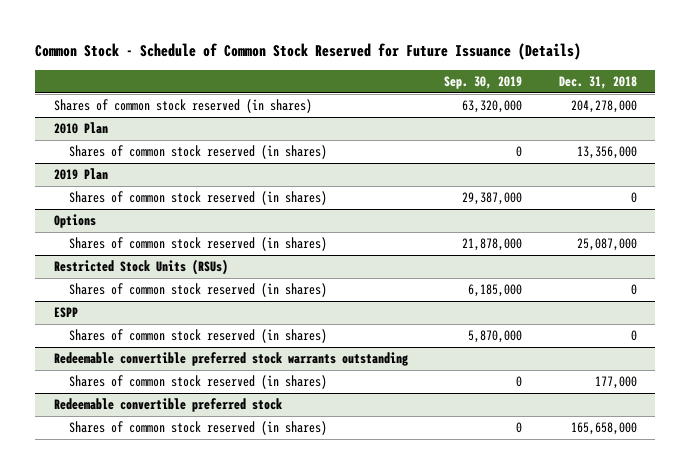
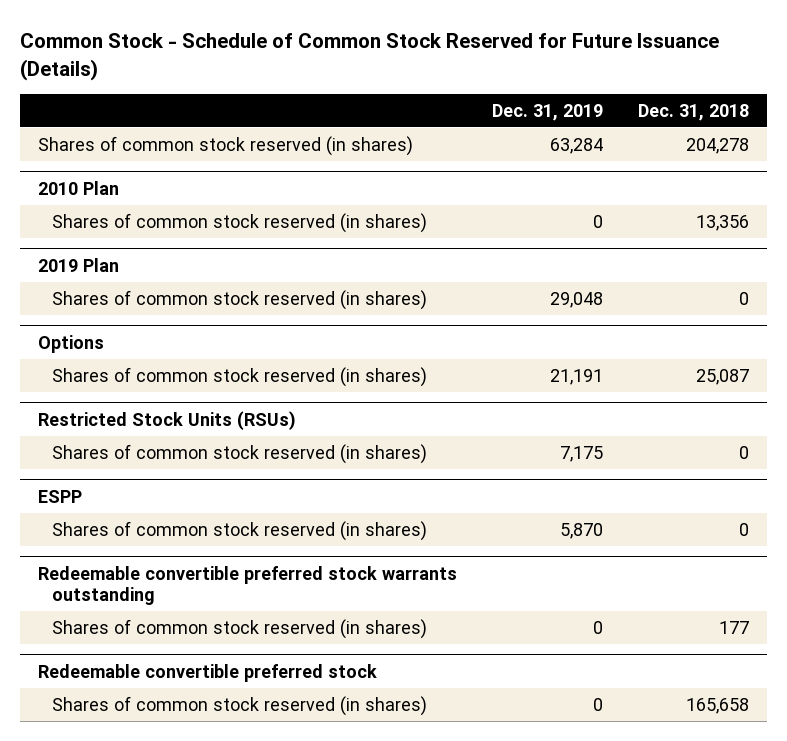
[444,75,523,89] Sep. 30, 2019 -> none
none -> [492,103,604,121] Dec. 31, 2019
[571,100,638,114] 204,278,000 -> [686,137,750,154] 204,278
[577,146,638,160] 13,356,000 -> [696,214,750,231] 13,356
[577,238,638,252] 25,087,000 -> [696,368,750,385] 25,087
[595,376,638,390] 177,000 -> [719,620,750,634] 177
[571,422,638,436] 165,658,000 -> [686,697,750,714] 165,658

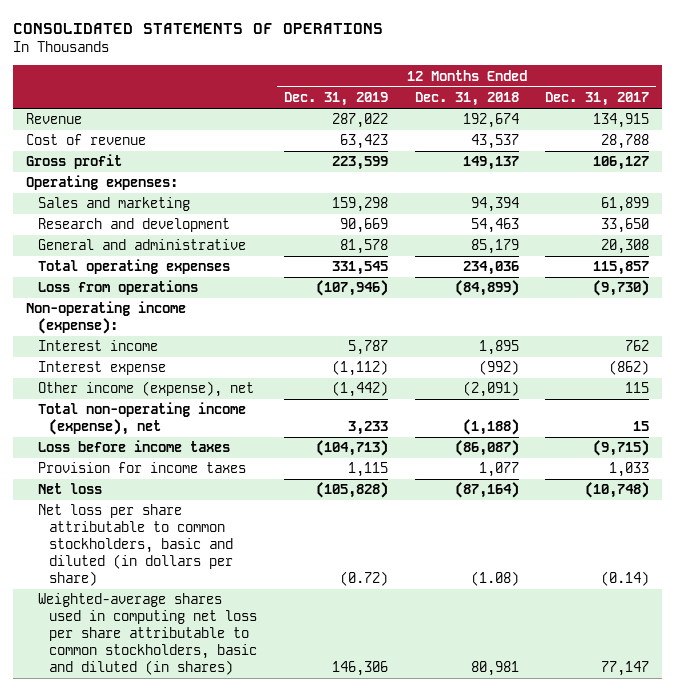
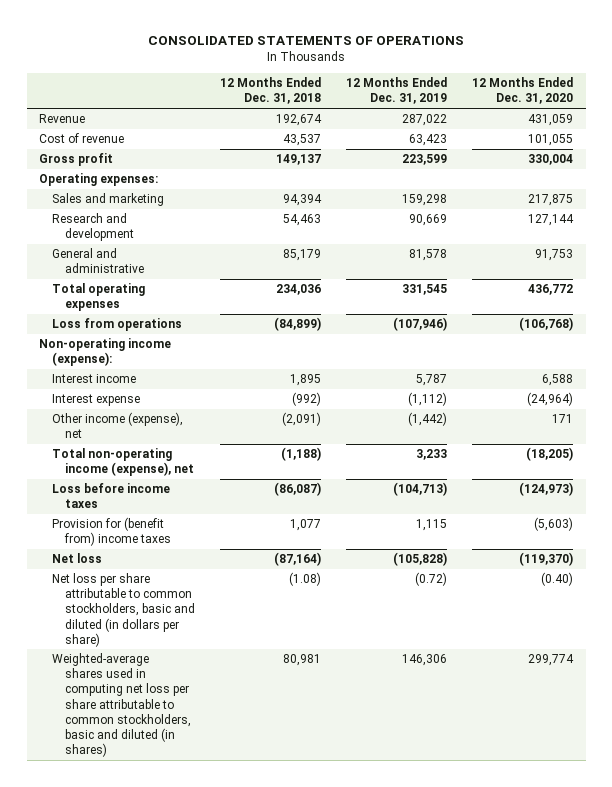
[545,92,650,107] Dec. 31, 2017 -> none
none -> [472,77,574,105] 12 Months Ended Dec. 31, 2020
[37,462,246,474] Provision for income taxes -> [52,517,172,547] Provision for (benefit from) income taxes

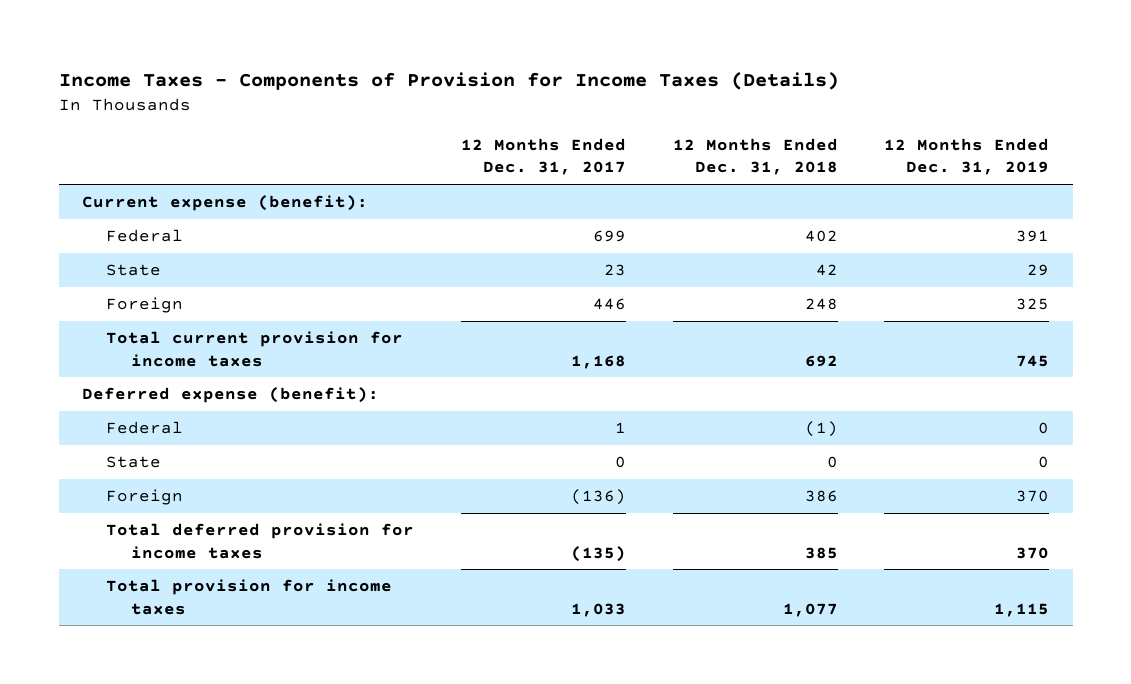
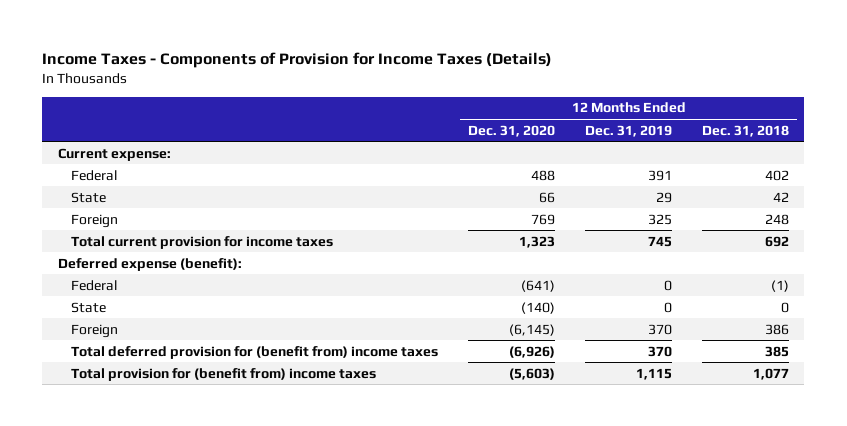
[461,137,627,176] 12 Months Ended Dec. 31, 2017 -> none
none -> [467,124,555,137] Dec. 31, 2020
[81,195,368,212] Current expense (benefit): -> [57,147,171,161] Current expense:
[106,523,415,559] Total deferred provision for income taxes -> [70,345,438,359] Total deferred provision for (benefit from) income taxes
[106,579,393,615] Total provision for income taxes -> [70,367,376,381] Total provision for (benefit from) income taxes

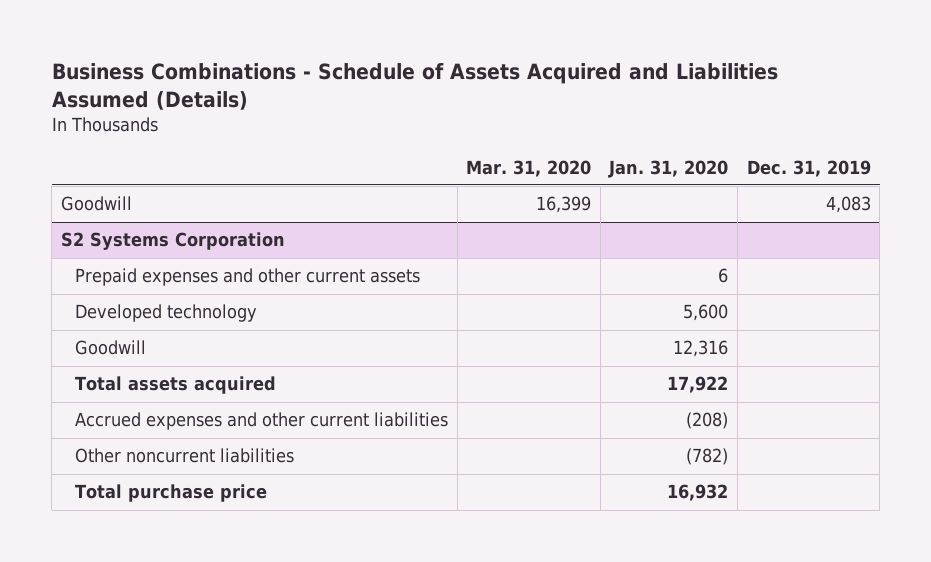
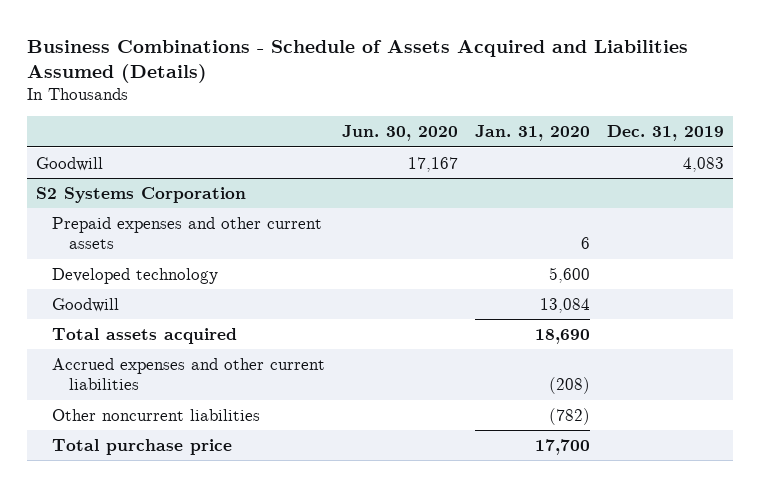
[466,159,592,177] Mar. 31, 2020 -> none
none -> [342,125,459,142] Jun. 30, 2020
[673,340,729,358] 12,316 -> [540,297,591,313] 13,084
[667,376,729,394] 17,922 -> [535,328,591,344] 18,690
[667,484,729,502] 16,932 -> [535,438,591,455] 17,700

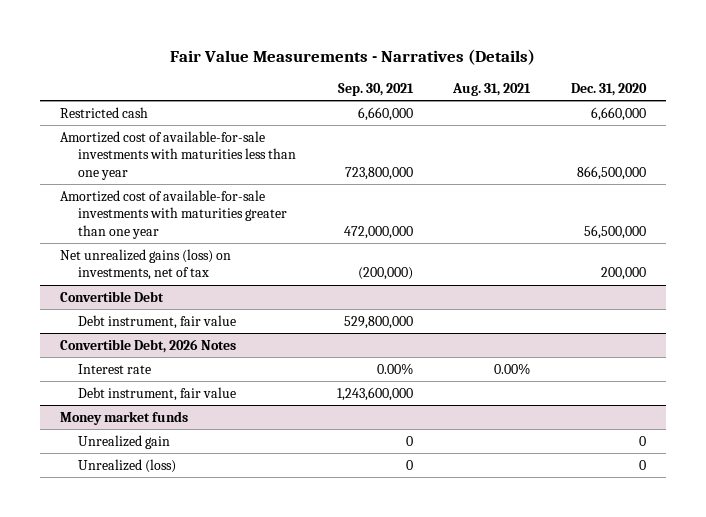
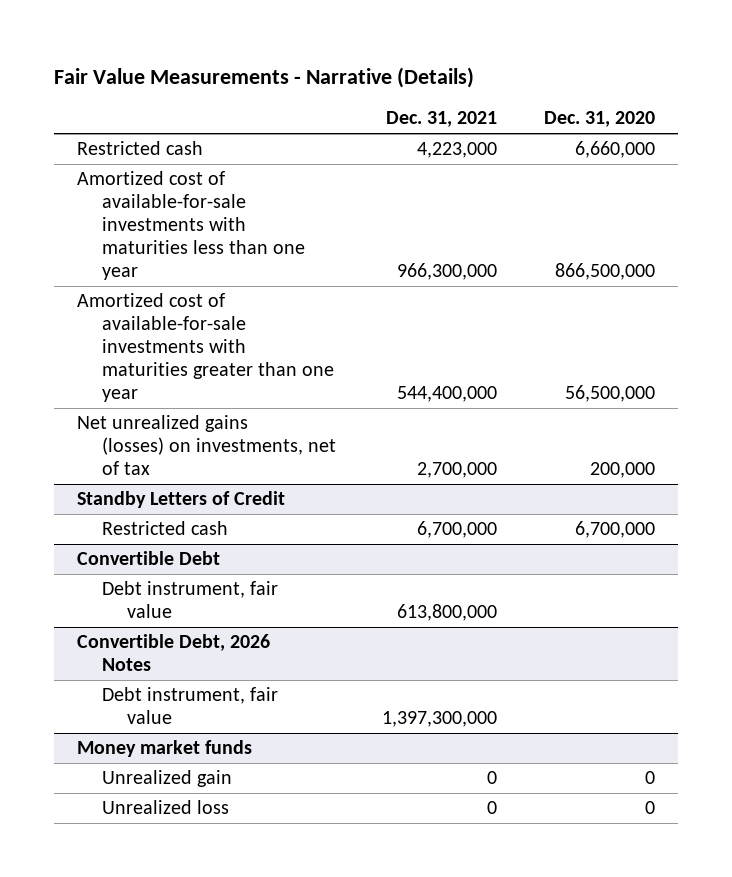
[170,48,536,65] Fair Value Measurements - Narratives (Details) -> [53,66,474,88] Fair Value Measurements - Narrative (Details)
[337,82,414,96] Sep. 30, 2021 -> none
[452,82,532,96] Aug. 31, 2021 -> none
none -> [386,111,498,128] Dec. 31, 2021
[60,249,232,281] Net unrealized gains (loss) on investments, net of tax -> [77,415,337,476] Net unrealized gains (losses) on investments, net of tax
none -> [77,491,286,509] Standby Letters of Credit
none -> [102,521,229,536] Restricted cash
[77,364,151,375] Interest rate -> none
[77,459,176,474] Unrealized (loss) -> [102,800,230,815] Unrealized loss

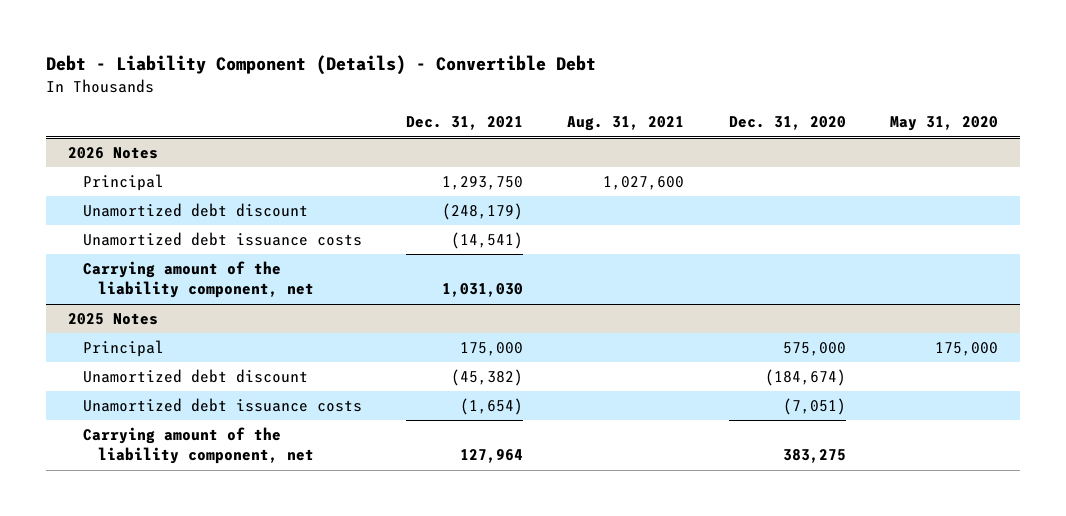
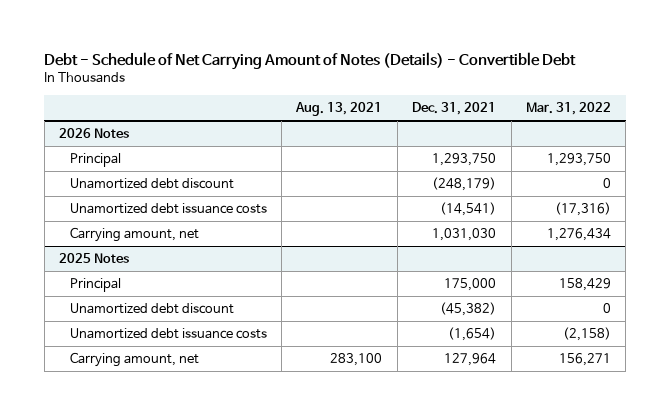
[46,55,597,76] Debt - Liability Component (Details) - Convertible Debt -> [44,51,577,70] Debt - Schedule of Net Carrying Amount of Notes (Details) - Convertible Debt
[567,116,685,132] Aug. 31, 2021 -> none
[728,116,846,131] Dec. 31, 2020 -> none
[889,116,998,132] May 31, 2020 -> none
none -> [295,102,383,117] Aug. 13, 2021
none -> [526,102,612,116] Mar. 31, 2022
[83,261,314,299] Carrying amount of the liability component, net -> [69,227,199,243] Carrying amount, net
[83,427,314,465] Carrying amount of the liability component, net -> [69,352,199,368] Carrying amount, net

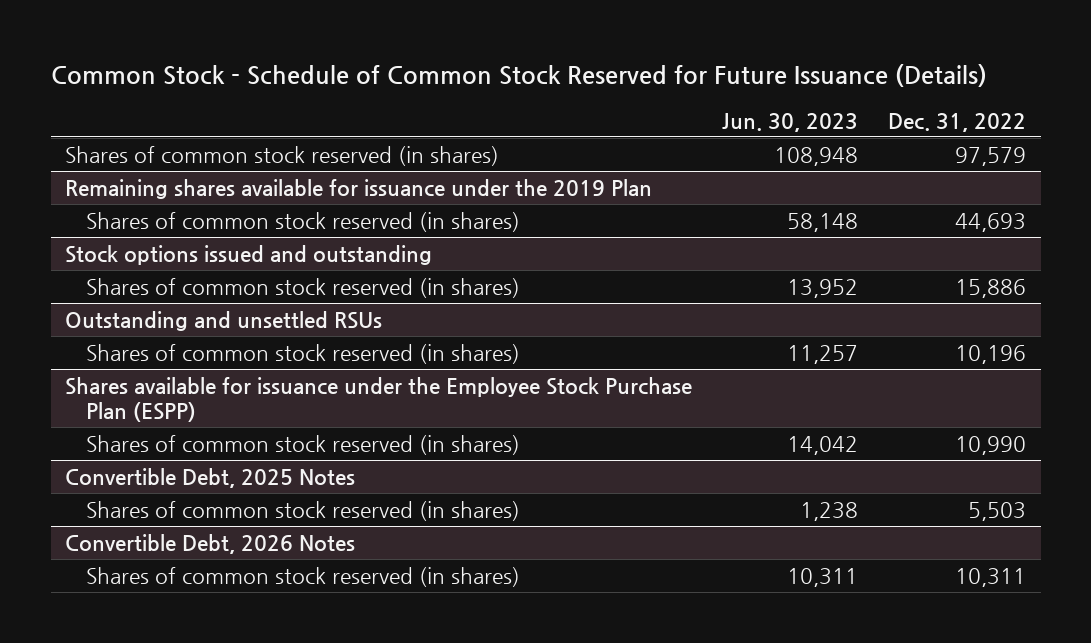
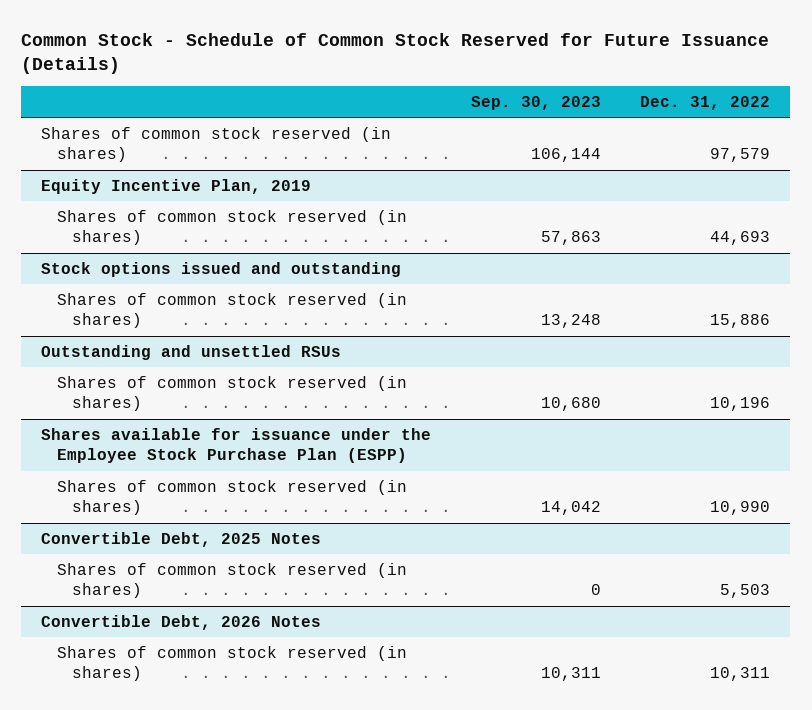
[722,112,859,132] Jun. 30, 2023 -> none
none -> [470,95,601,110] Sep. 30, 2023
[65,178,653,199] Remaining shares available for issuance under the 2019 Plan -> [41,178,312,194] Equity Incentive Plan, 2019

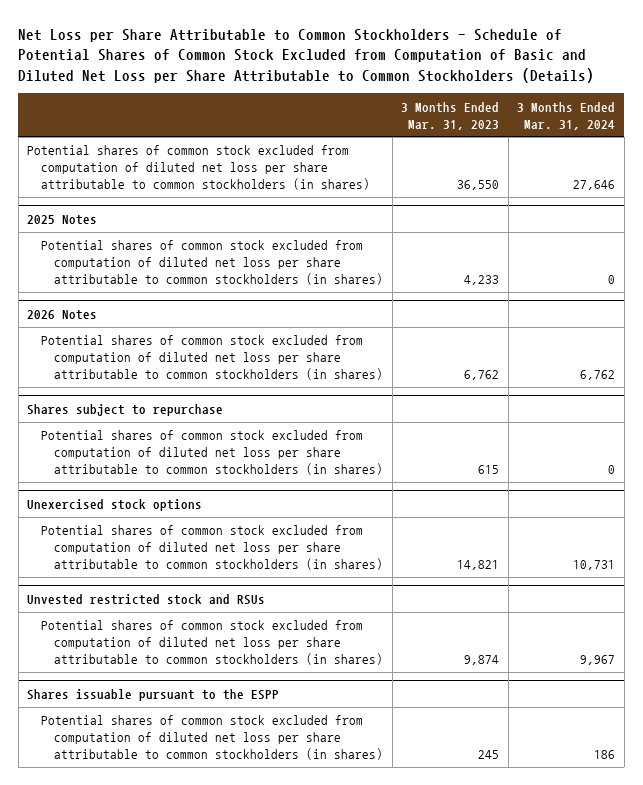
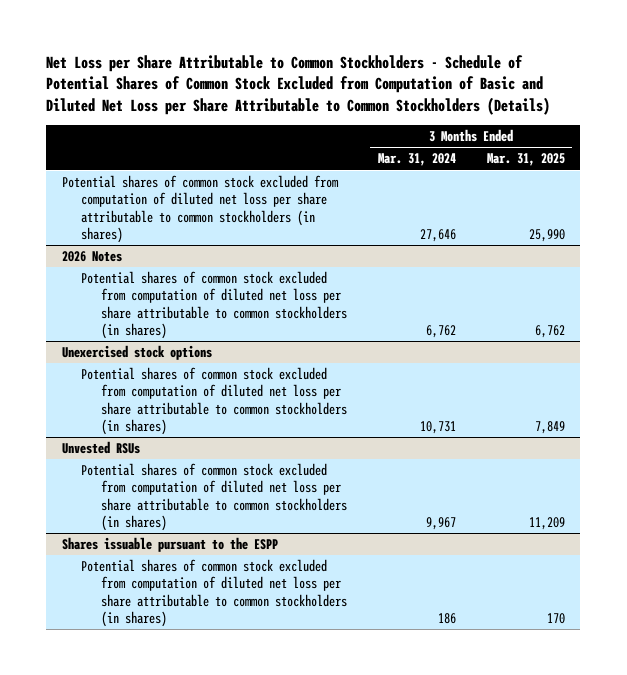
[401,101,500,130] 3 Months Ended Mar. 31, 2023 -> none
none -> [486,153,565,167] Mar. 31, 2025
[27,214,98,225] 2025 Notes -> none
[40,240,384,286] Potential shares of common stock excluded from computation of diluted net loss per share attributable to common stockholders (in shares) -> none
[27,403,224,416] Shares subject to repurchase -> none
[40,430,384,476] Potential shares of common stock excluded from computation of diluted net loss per share attributable to common stockholders (in shares) -> none
[27,593,266,605] Unvested restricted stock and RSUs -> none
none -> [61,441,140,455] Unvested RSUs

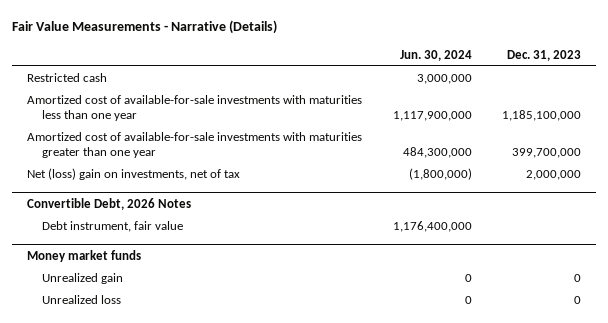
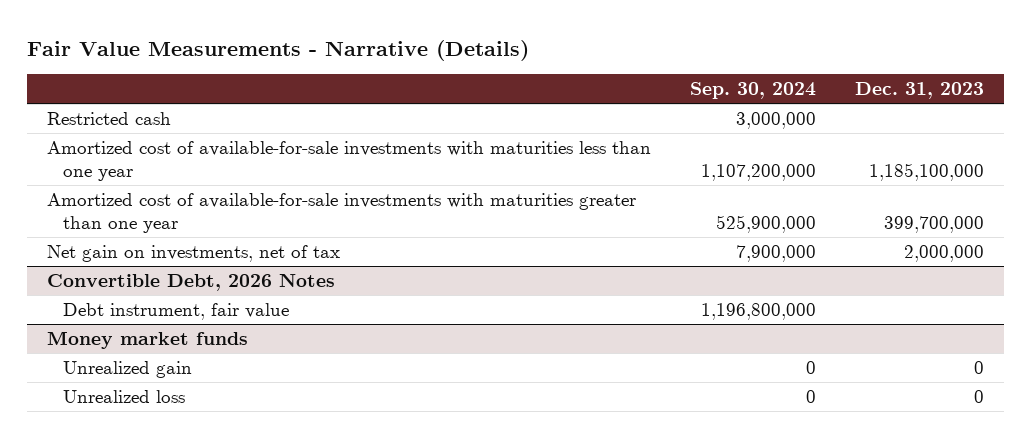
[399,49,472,61] Jun. 30, 2024 -> none
none -> [690,82,817,100] Sep. 30, 2024
[27,168,241,181] Net (loss) gain on investments, net of tax -> [46,244,340,262] Net gain on investments, net of tax

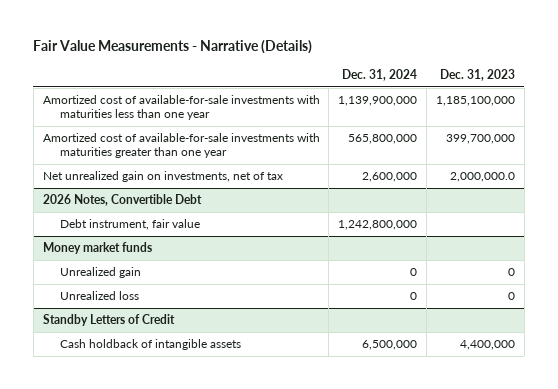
[690,82,817,100] Sep. 30, 2024 -> none
none -> [342,69,418,82] Dec. 31, 2024
[46,111,171,125] Restricted cash -> none
[46,244,340,262] Net gain on investments, net of tax -> [42,170,283,182] Net unrealized gain on investments, net of tax
[904,244,985,262] 2,000,000 -> [449,171,515,182] 2,000,000.0
[46,273,335,291] Convertible Debt, 2026 Notes -> [42,193,202,206] 2026 Notes, Convertible Debt
none -> [42,313,175,326] Standby Letters of Credit
none -> [59,338,241,350] Cash holdback of intangible assets

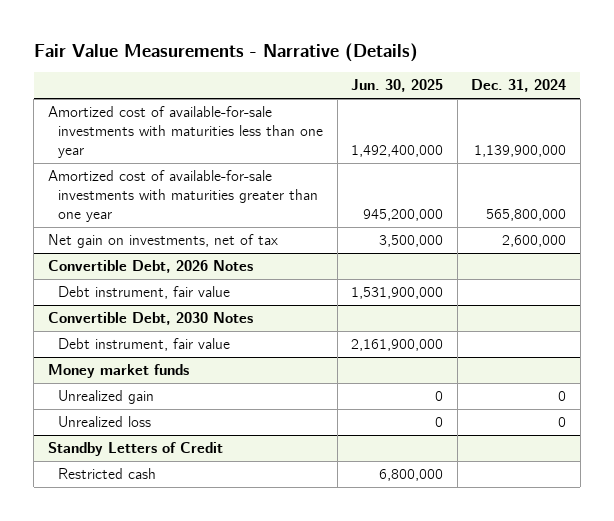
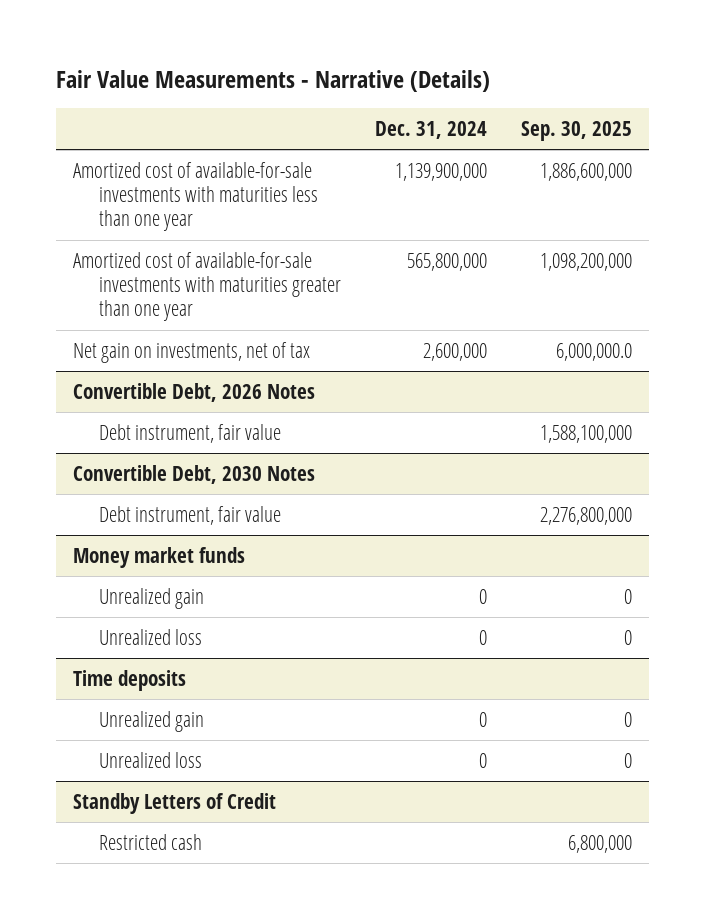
[351,79,444,93] Jun. 30, 2025 -> none
none -> [521,121,633,142] Sep. 30, 2025
none -> [73,669,187,691] Time deposits
none -> [99,710,205,732] Unrealized gain
none -> [99,751,203,768] Unrealized loss

